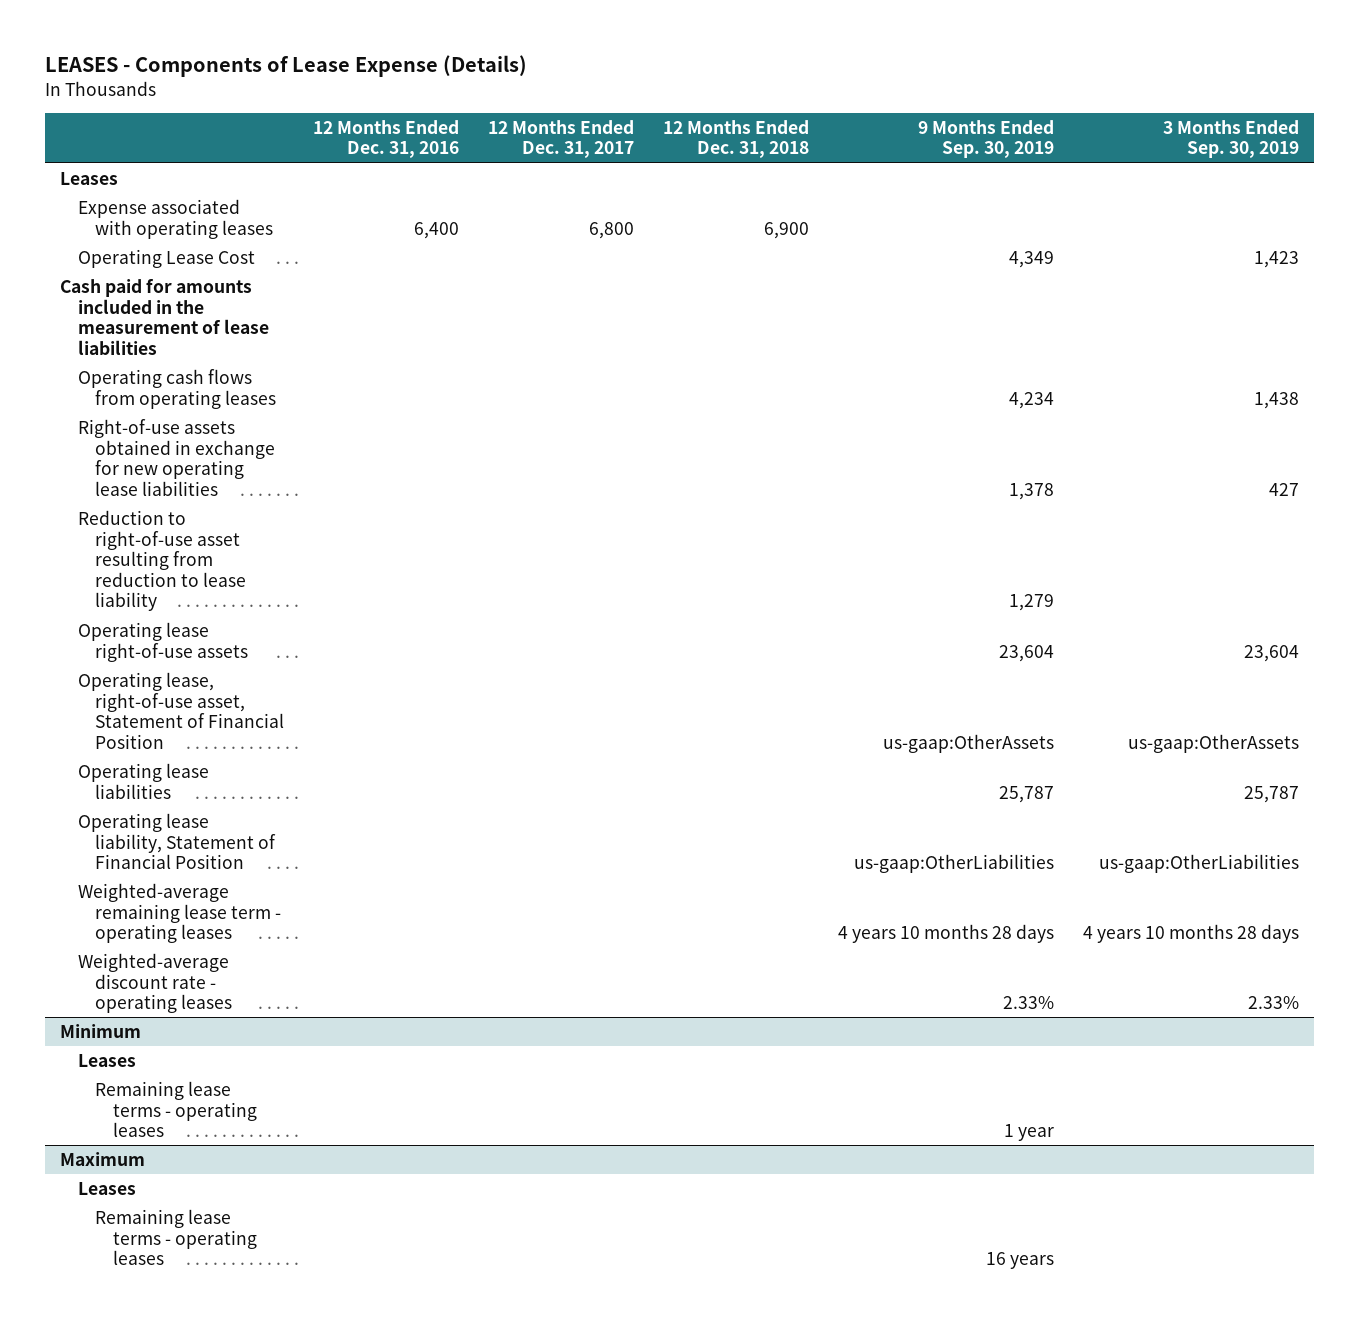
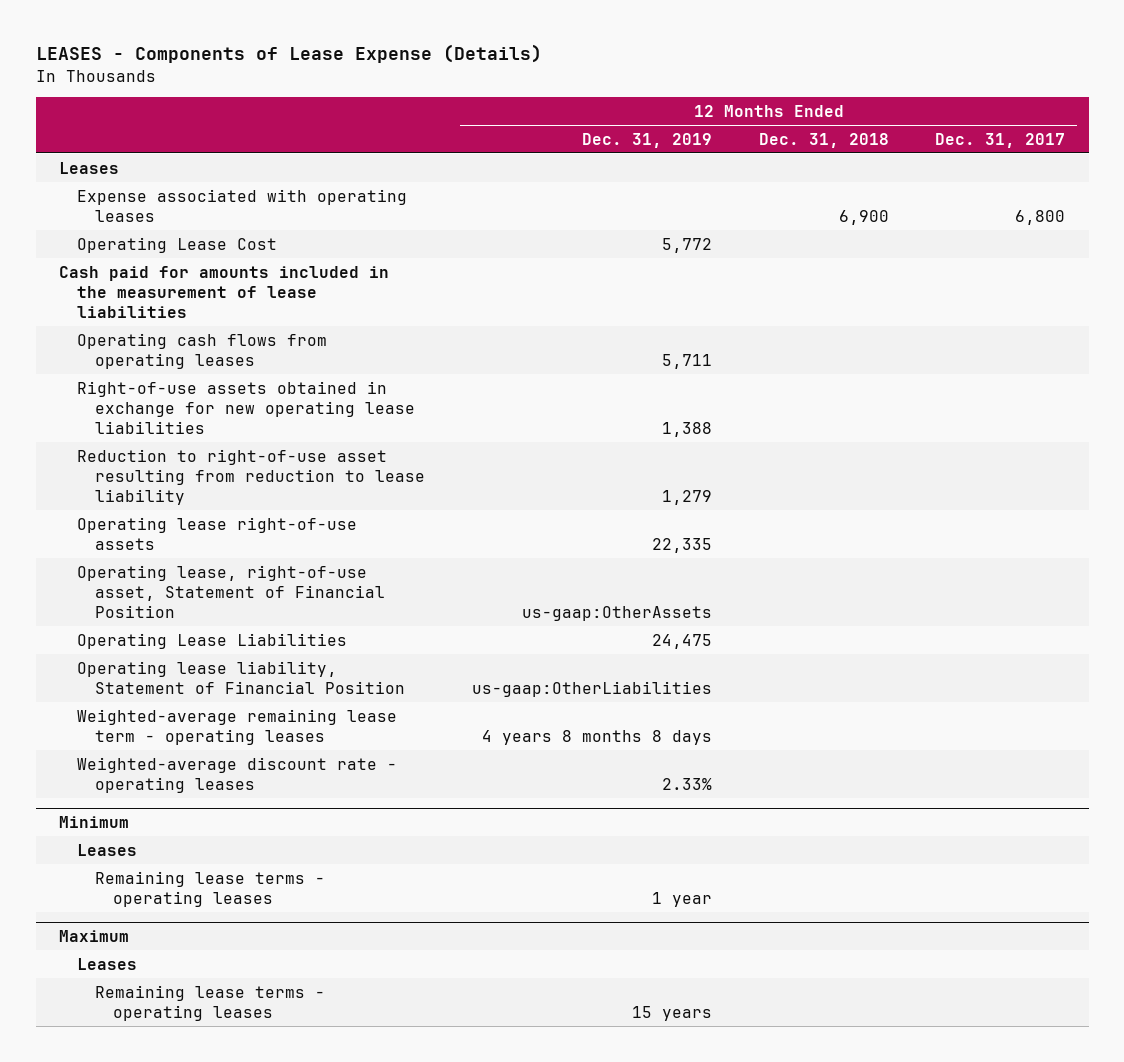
[313,119,460,159] 12 Months Ended Dec. 31, 2016 -> none
[918,119,1055,159] 9 Months Ended Sep. 30, 2019 -> none
[1163,119,1300,159] 3 Months Ended Sep. 30, 2019 -> none
none -> [581,132,712,148] Dec. 31, 2019
[77,762,209,799] Operating lease liabilities -> [77,632,348,649] Operating Lease Liabilities

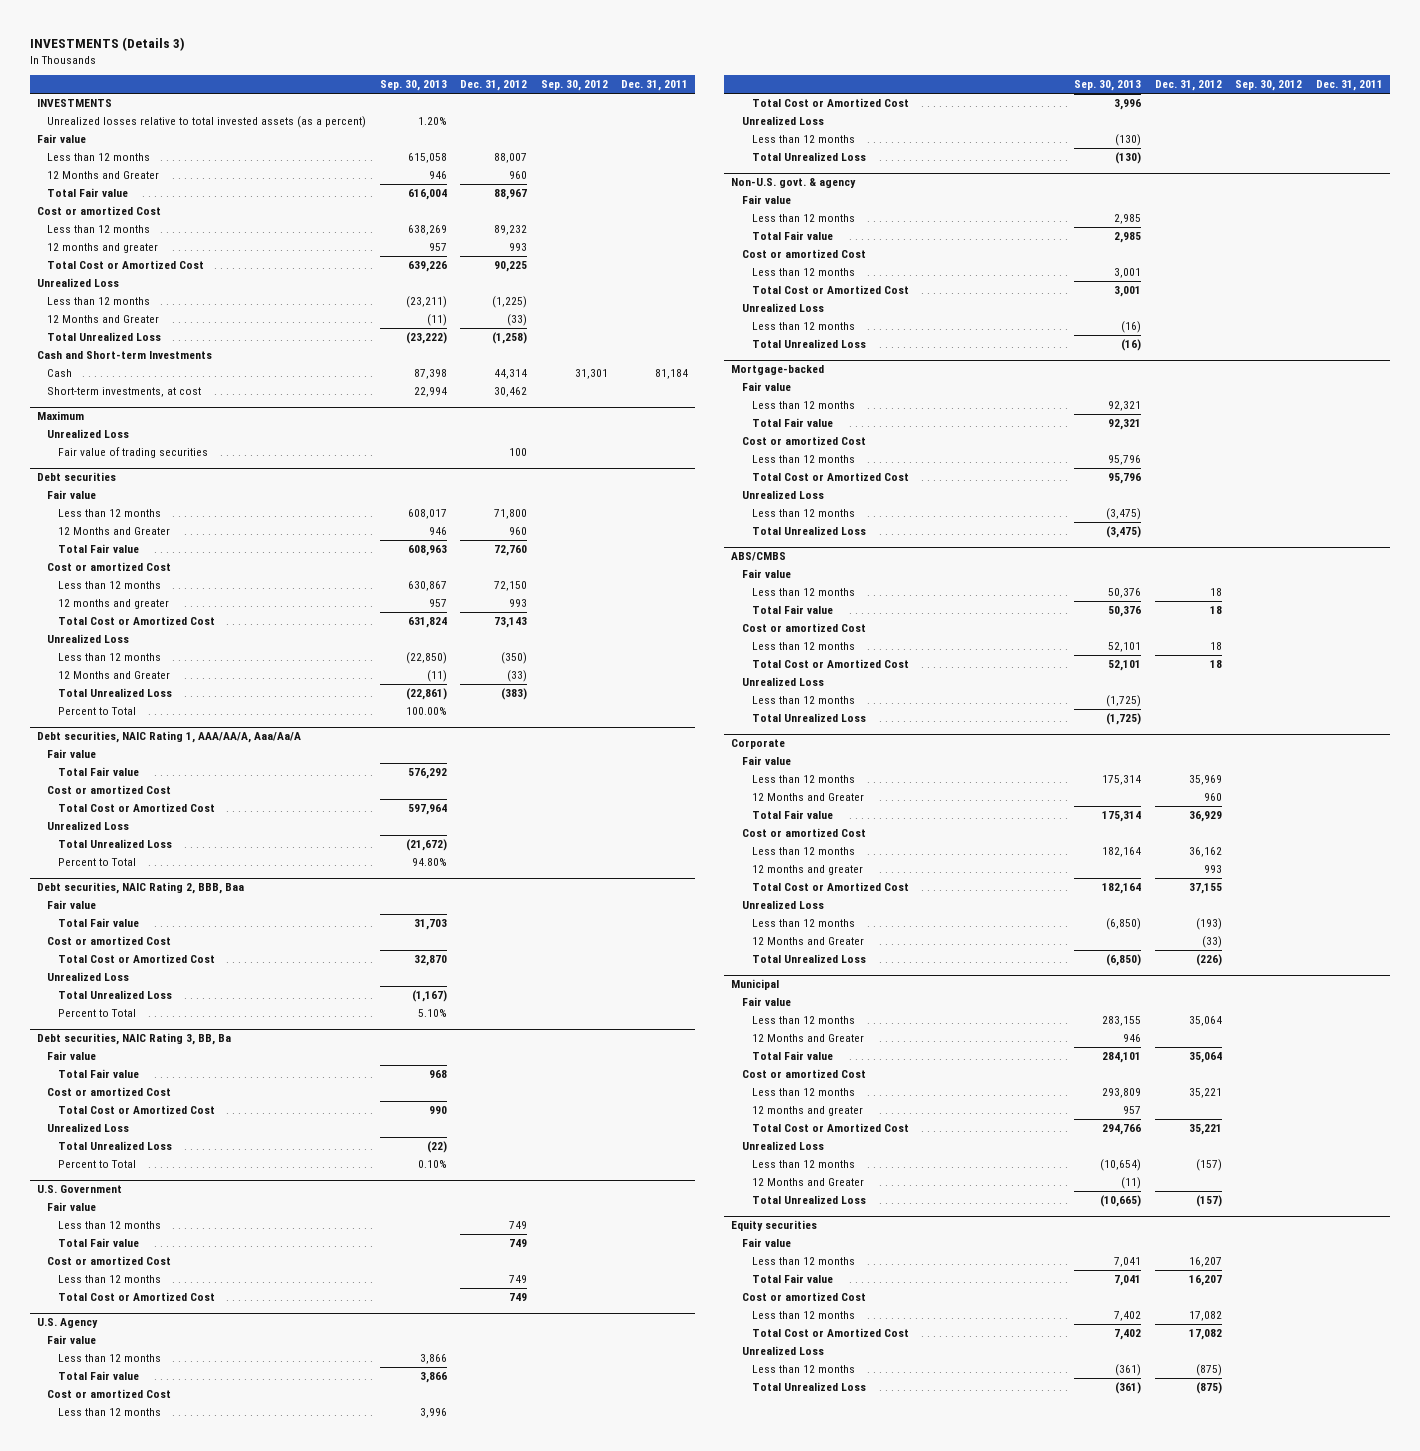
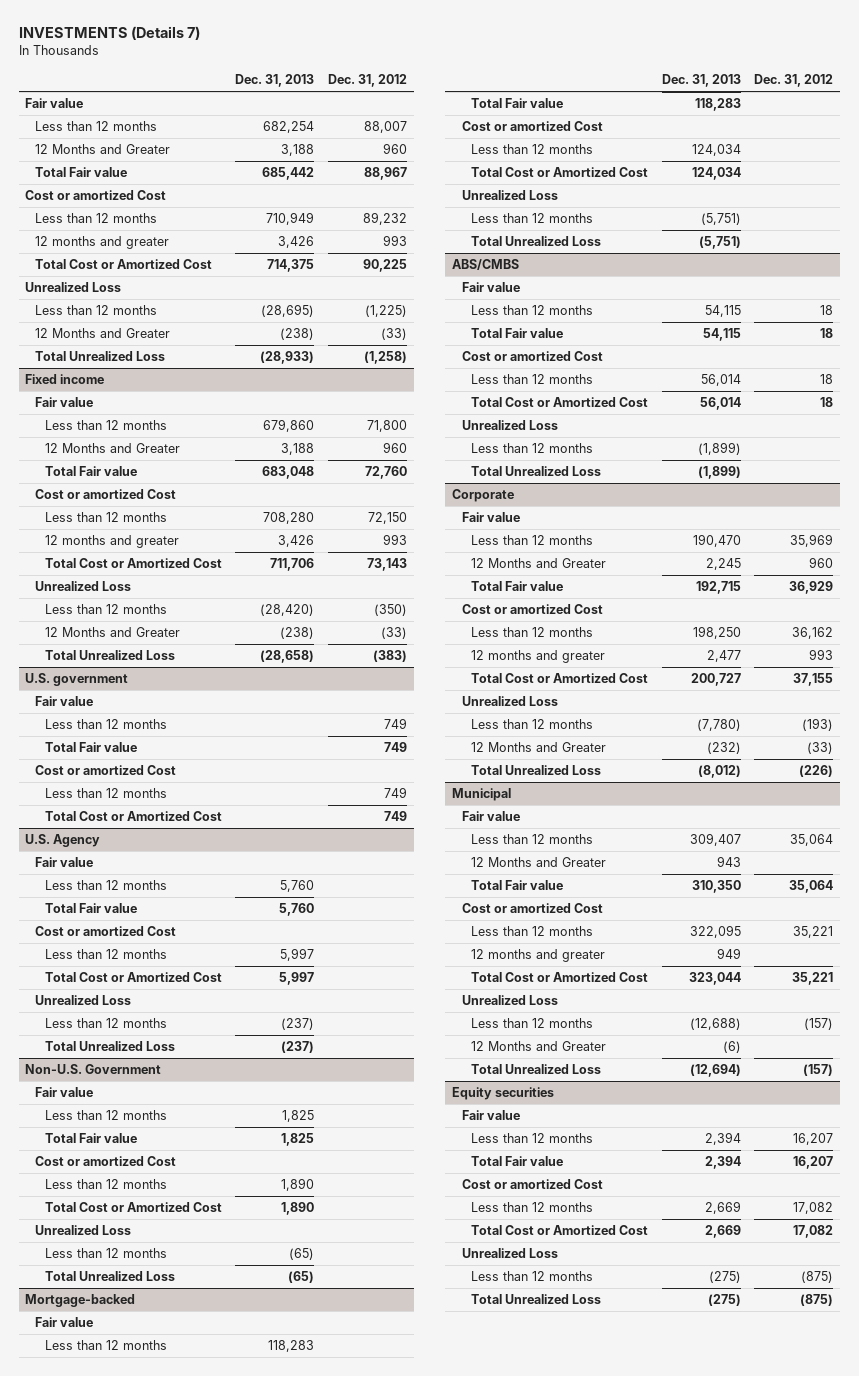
[29,37,185,52] INVESTMENTS (Details 3) -> [18,26,200,41] INVESTMENTS (Details 7)
[379,80,447,92] Sep. 30, 2013 -> none
[540,80,608,92] Sep. 30, 2012 -> none
[621,80,689,92] Dec. 31, 2011 -> none
none -> [235,74,315,88] Dec. 31, 2013
[36,99,112,108] INVESTMENTS -> none
[47,116,367,129] Unrealized losses relative to total invested assets (as a percent) -> none
[36,351,212,360] Cash and Short-term Investments -> none
[47,369,73,378] Cash -> none
[47,387,202,398] Short-term investments, at cost -> none
[36,411,84,421] Maximum -> none
[47,429,130,439] Unrealized Loss -> none
[58,447,209,459] Fair value of trading securities -> none
[36,472,116,482] Debt securities -> [25,374,105,385] Fixed income
[58,707,137,716] Percent to Total -> none
[36,731,301,744] Debt securities, NAIC Rating 1, AAA/AA/A, Aaa/Aa/A -> none
[47,749,97,759] Fair value -> none
[58,767,140,777] Total Fair value -> none
[47,785,172,795] Cost or amortized Cost -> none
[58,803,216,813] Total Cost or Amortized Cost -> none
[47,821,130,831] Unrealized Loss -> none
[58,839,173,849] Total Unrealized Loss -> none
[58,858,137,867] Percent to Total -> none
[36,882,244,895] Debt securities, NAIC Rating 2, BBB, Baa -> none
[47,900,97,910] Fair value -> none
[58,918,140,928] Total Fair value -> none
[47,936,172,946] Cost or amortized Cost -> none
[58,954,216,964] Total Cost or Amortized Cost -> none
[47,972,130,982] Unrealized Loss -> none
[58,990,173,1000] Total Unrealized Loss -> none
[58,1009,137,1018] Percent to Total -> none
[36,1033,231,1046] Debt securities, NAIC Rating 3, BB, Ba -> none
[47,1051,97,1061] Fair value -> none
[58,1069,140,1079] Total Fair value -> none
[47,1087,172,1097] Cost or amortized Cost -> none
[58,1105,216,1115] Total Cost or Amortized Cost -> none
[47,1123,130,1133] Unrealized Loss -> none
[58,1141,173,1151] Total Unrealized Loss -> none
[58,1160,137,1169] Percent to Total -> none
[36,1185,122,1194] U.S. Government -> [25,673,129,687] U.S. government
[731,178,857,189] Non-U.S. govt. & agency -> [25,1064,162,1075] Non-U.S. Government

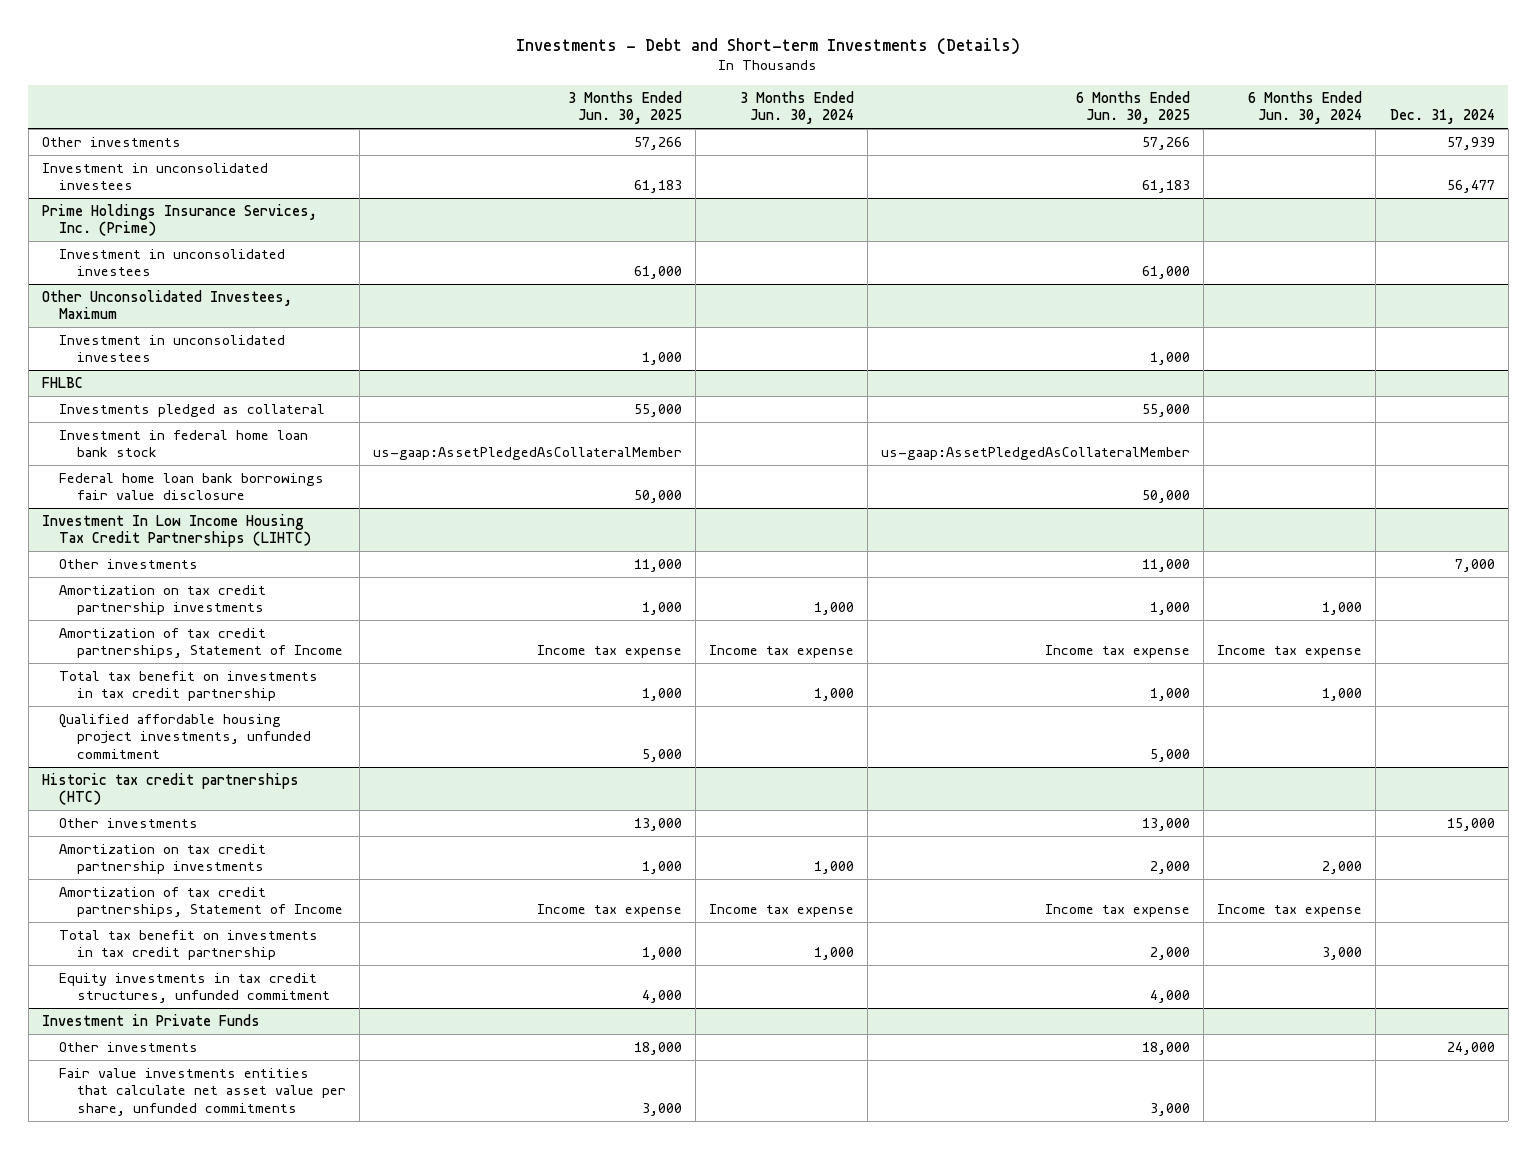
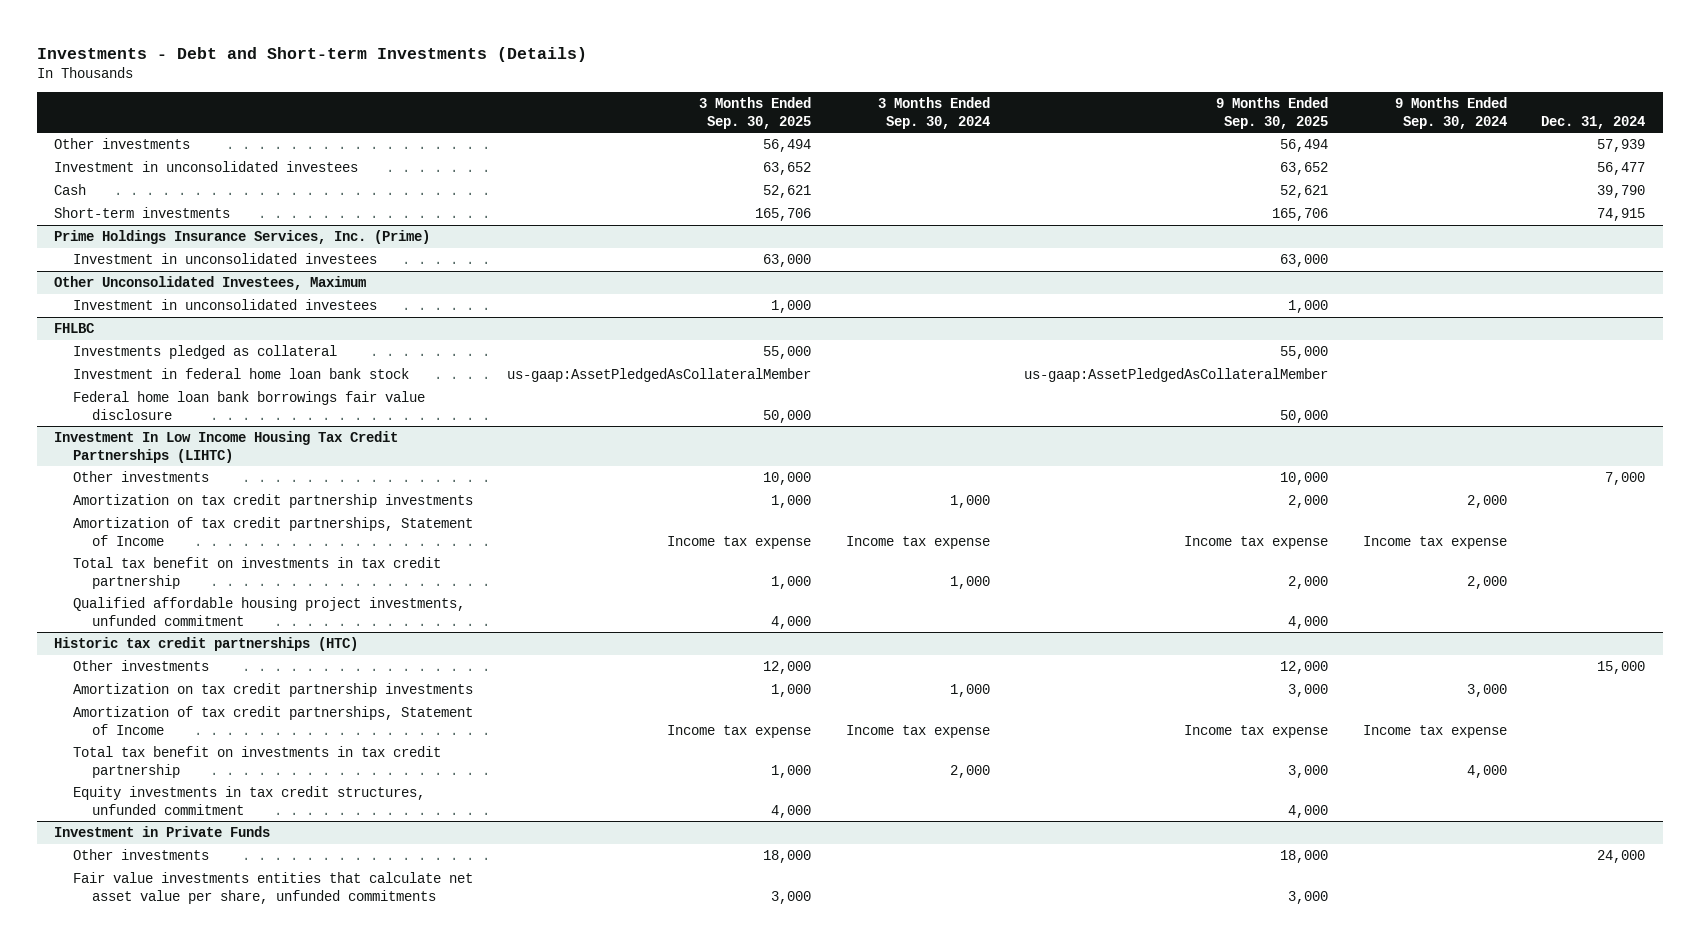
[567,90,682,125] 3 Months Ended Jun. 30, 2025 -> none
[740,90,855,125] 3 Months Ended Jun. 30, 2024 -> none
[1076,90,1191,125] 6 Months Ended Jun. 30, 2025 -> none
[1248,90,1363,125] 6 Months Ended Jun. 30, 2024 -> none
none -> [699,96,812,129] 3 Months Ended Sep. 30, 2025
none -> [877,96,990,129] 3 Months Ended Sep. 30, 2024
none -> [1216,96,1329,129] 9 Months Ended Sep. 30, 2025
none -> [1394,96,1507,129] 9 Months Ended Sep. 30, 2024
none -> [53,184,86,196] Cash
none -> [53,207,230,219] Short-term investments

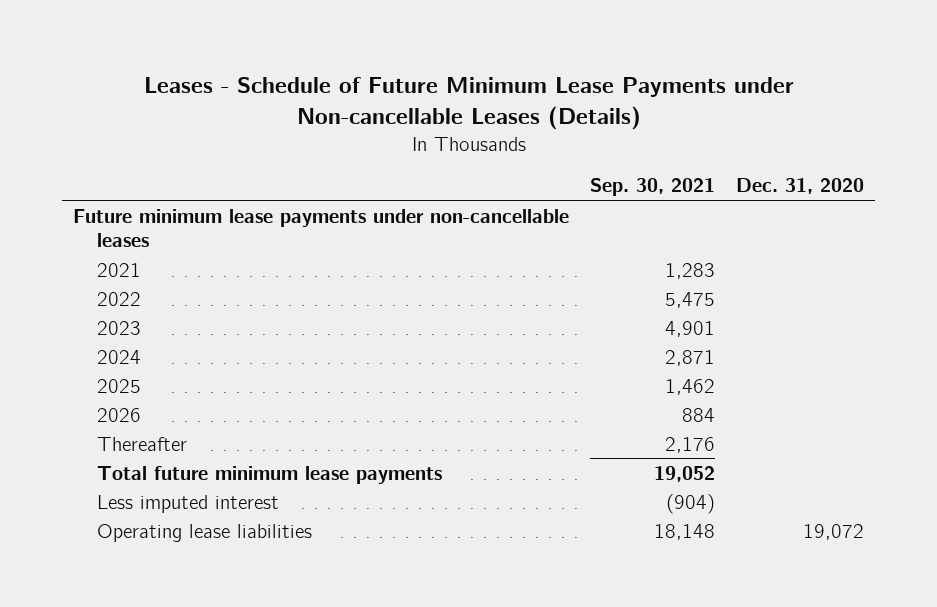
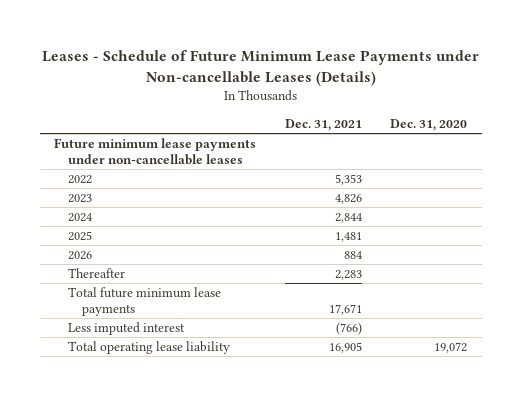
[590,178,716,197] Sep. 30, 2021 -> none
none -> [284,118,362,131] Dec. 31, 2021
[97,262,142,277] 2021 -> none
[97,523,313,542] Operating lease liabilities -> [68,341,231,355] Total operating lease liability

